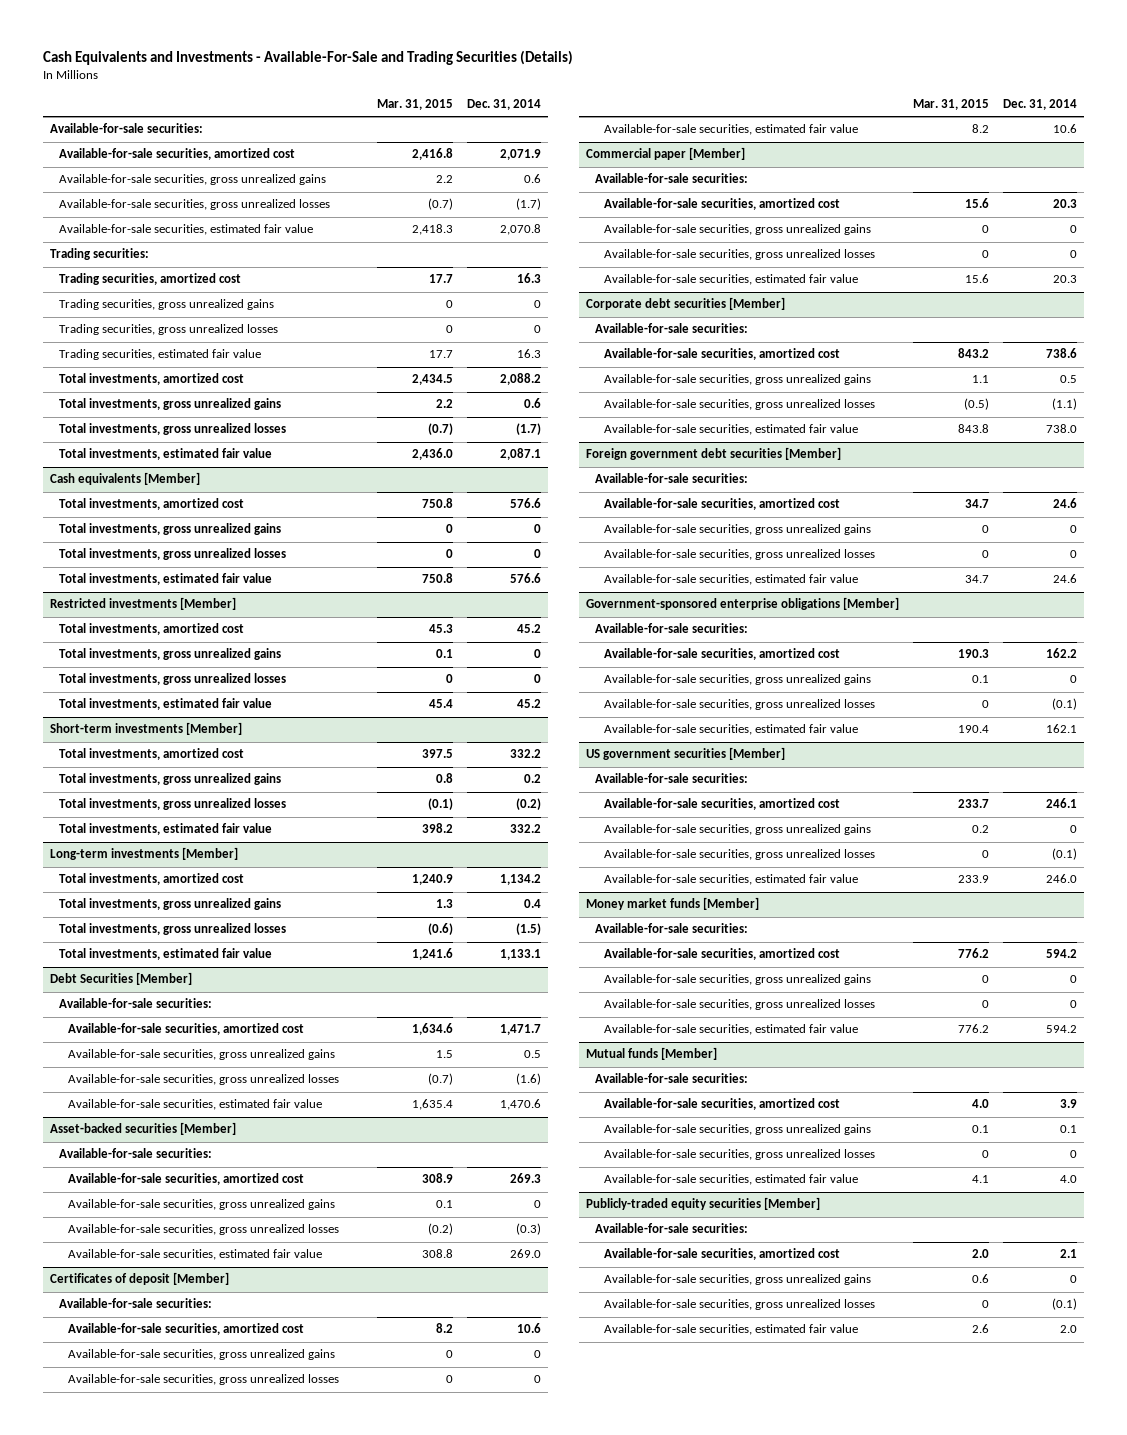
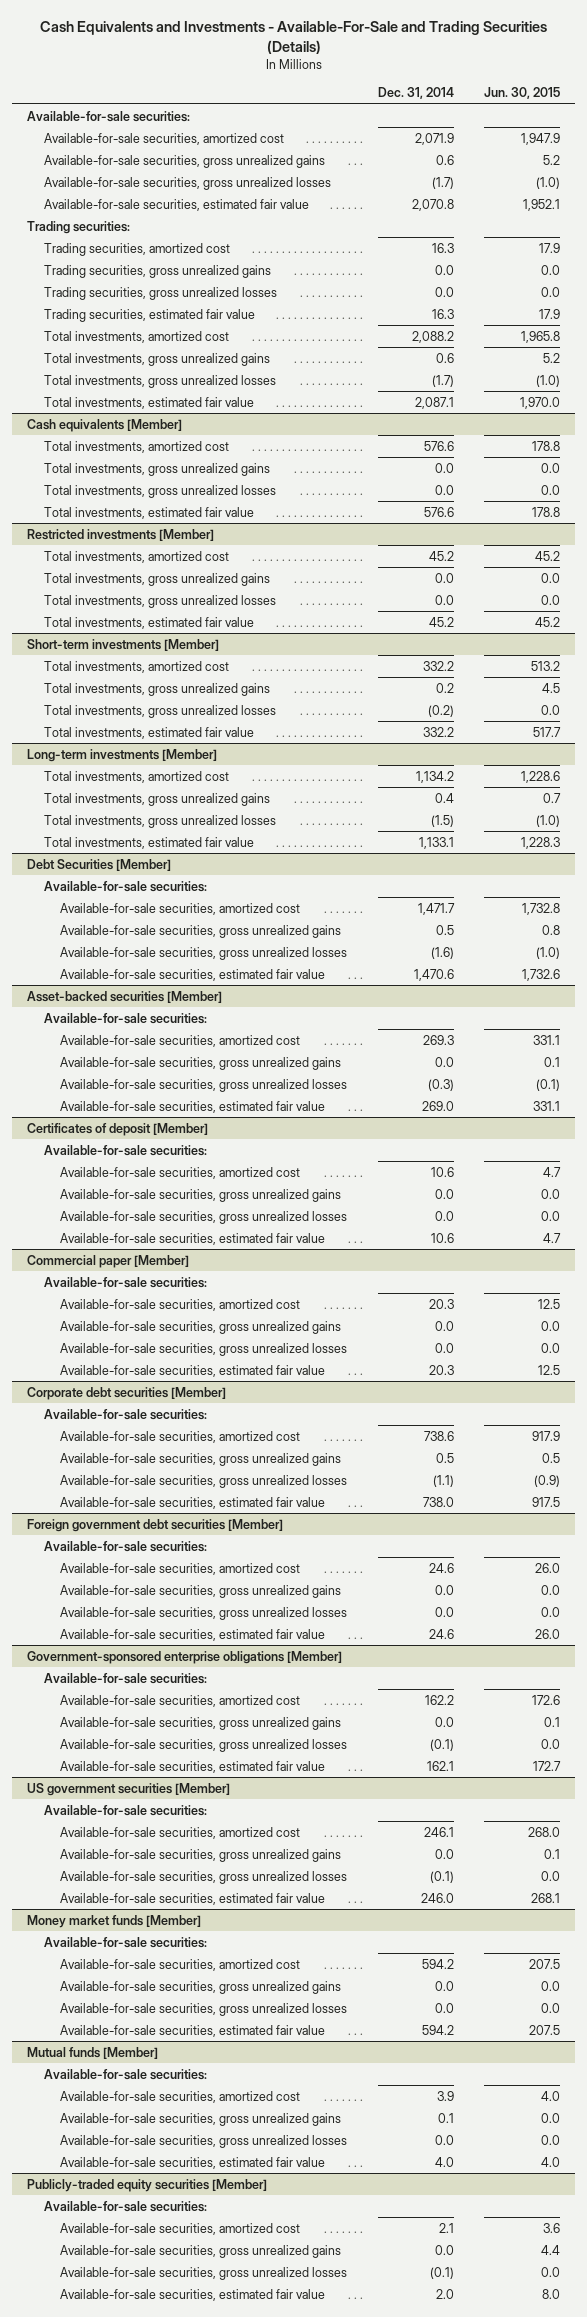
[376,99,453,111] Mar. 31, 2015 -> none
none -> [483,87,560,100] Jun. 30, 2015
[533,300,541,309] 0 -> [434,264,454,275] 0.0
[533,325,541,334] 0 -> [434,286,454,297] 0.0
[533,524,541,534] 0 -> [434,462,454,473] 0.0
[533,549,541,559] 0 -> [434,484,454,495] 0.0
[533,649,541,659] 0 -> [434,572,454,583] 0.0
[533,674,541,684] 0 -> [434,594,454,605] 0.0
[533,1200,541,1209] 0 -> [434,1056,454,1067] 0.0
[533,1350,541,1359] 0 -> [434,1188,454,1199] 0.0
[533,1375,541,1384] 0 -> [434,1210,454,1221] 0.0
[1069,225,1077,234] 0 -> [434,1320,454,1331] 0.0
[1069,250,1077,259] 0 -> [434,1342,454,1353] 0.0
[1069,525,1077,534] 0 -> [434,1584,454,1595] 0.0
[1069,550,1077,559] 0 -> [434,1606,454,1617] 0.0
[1069,675,1077,684] 0 -> [434,1716,454,1727] 0.0
[1069,825,1077,834] 0 -> [434,1848,454,1859] 0.0
[1069,975,1077,984] 0 -> [434,1980,454,1991] 0.0
[1069,1000,1077,1009] 0 -> [434,2002,454,2013] 0.0
[1069,1150,1077,1159] 0 -> [434,2134,454,2145] 0.0
[1069,1275,1077,1284] 0 -> [434,2244,454,2255] 0.0

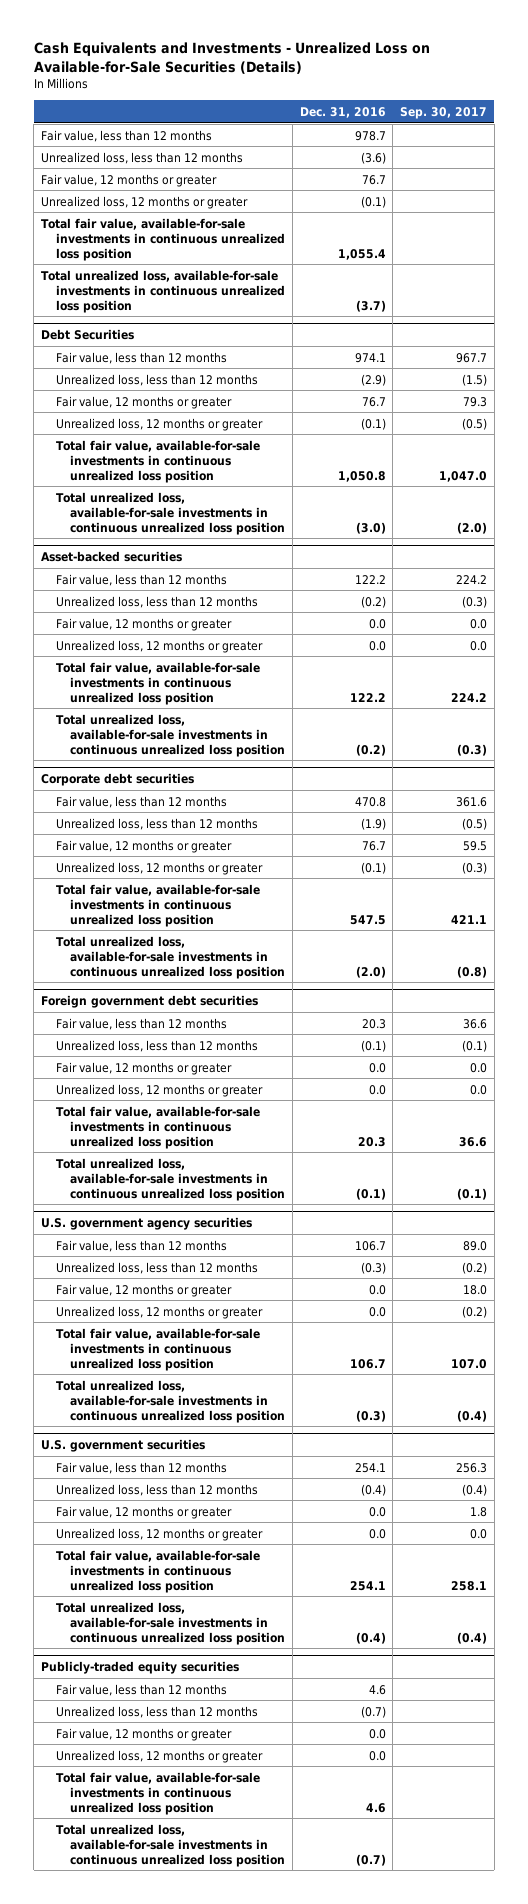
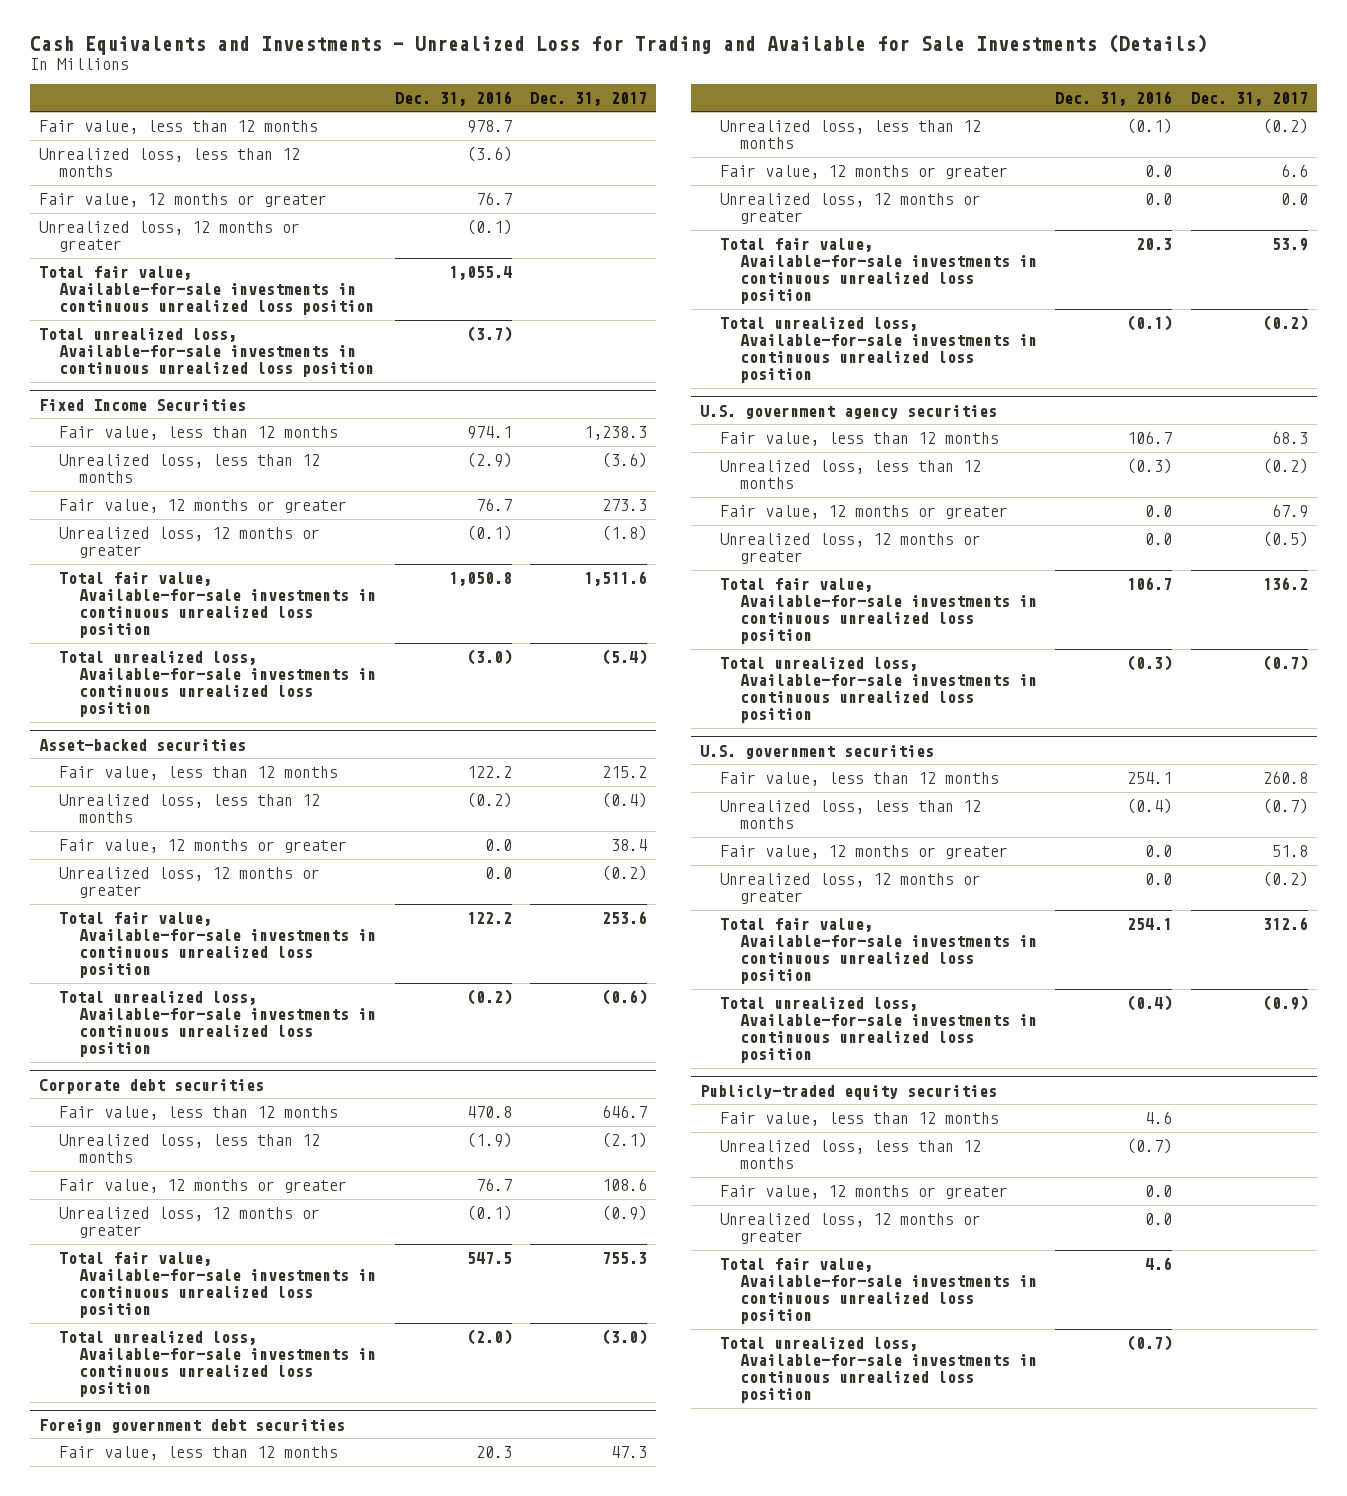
[33,41,430,74] Cash Equivalents and Investments - Unrealized Loss on Available-for-Sale Securities (Details) -> [30,34,1208,56] Cash Equivalents and Investments - Unrealized Loss for Trading and Available for Sale Investments (Details)
[399,106,487,119] Sep. 30, 2017 -> none
none -> [529,91,647,106] Dec. 31, 2017
[41,217,285,261] Total fair value, available-for-sale investments in continuous unrealized loss position -> [39,266,375,316] Total fair value, Available-for-sale investments in continuous unrealized loss position
[41,269,285,313] Total unrealized loss, available-for-sale investments in continuous unrealized loss position -> [39,328,375,378] Total unrealized loss, Available-for-sale investments in continuous unrealized loss position
[41,329,135,341] Debt Securities -> [39,398,247,411] Fixed Income Securities
[55,439,260,483] Total fair value, available-for-sale investments in continuous unrealized loss position -> [59,572,377,639] Total fair value, Available-for-sale investments in continuous unrealized loss position
[55,491,286,535] Total unrealized loss, available-for-sale investments in continuous unrealized loss position -> [59,651,377,718] Total unrealized loss, Available-for-sale investments in continuous unrealized loss position
[55,661,260,705] Total fair value, available-for-sale investments in continuous unrealized loss position -> [59,912,377,979] Total fair value, Available-for-sale investments in continuous unrealized loss position
[55,713,286,757] Total unrealized loss, available-for-sale investments in continuous unrealized loss position -> [59,991,377,1058] Total unrealized loss, Available-for-sale investments in continuous unrealized loss position
[55,883,260,927] Total fair value, available-for-sale investments in continuous unrealized loss position -> [59,1252,377,1319] Total fair value, Available-for-sale investments in continuous unrealized loss position
[55,935,286,979] Total unrealized loss, available-for-sale investments in continuous unrealized loss position -> [59,1331,377,1398] Total unrealized loss, Available-for-sale investments in continuous unrealized loss position
[55,1105,260,1149] Total fair value, available-for-sale investments in continuous unrealized loss position -> [719,238,1037,305] Total fair value, Available-for-sale investments in continuous unrealized loss position
[55,1157,286,1201] Total unrealized loss, available-for-sale investments in continuous unrealized loss position -> [719,317,1037,384] Total unrealized loss, Available-for-sale investments in continuous unrealized loss position
[55,1327,260,1371] Total fair value, available-for-sale investments in continuous unrealized loss position -> [719,578,1037,645] Total fair value, Available-for-sale investments in continuous unrealized loss position
[55,1379,286,1423] Total unrealized loss, available-for-sale investments in continuous unrealized loss position -> [719,657,1037,724] Total unrealized loss, Available-for-sale investments in continuous unrealized loss position
[55,1549,260,1593] Total fair value, available-for-sale investments in continuous unrealized loss position -> [719,918,1037,985] Total fair value, Available-for-sale investments in continuous unrealized loss position
[55,1601,286,1645] Total unrealized loss, available-for-sale investments in continuous unrealized loss position -> [719,997,1037,1064] Total unrealized loss, Available-for-sale investments in continuous unrealized loss position
[55,1771,260,1815] Total fair value, available-for-sale investments in continuous unrealized loss position -> [719,1258,1037,1325] Total fair value, Available-for-sale investments in continuous unrealized loss position
[55,1823,286,1867] Total unrealized loss, available-for-sale investments in continuous unrealized loss position -> [719,1337,1037,1404] Total unrealized loss, Available-for-sale investments in continuous unrealized loss position

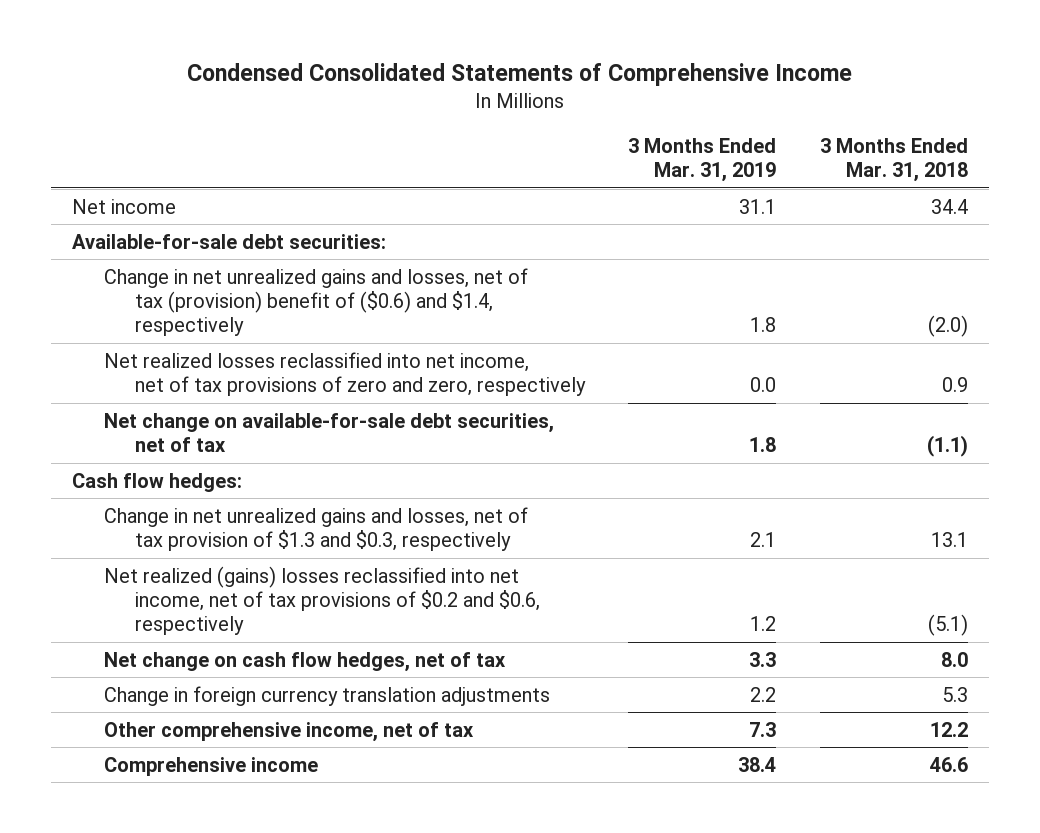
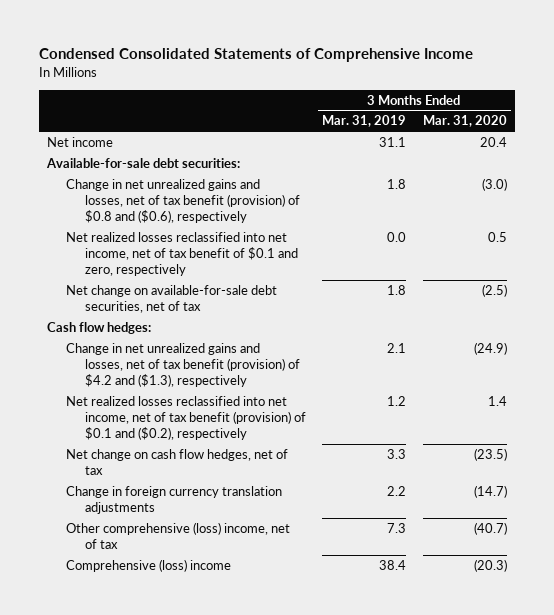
[819,137,968,182] 3 Months Ended Mar. 31, 2018 -> none
none -> [422,115,507,128] Mar. 31, 2020
[103,267,528,337] Change in net unrealized gains and losses, net of tax (provision) benefit of ($0.6) and $1.4, respectively -> [65,179,300,224] Change in net unrealized gains and losses, net of tax benefit (provision) of $0.8 and ($0.6), respectively
[103,351,587,397] Net realized losses reclassified into net income, net of tax provisions of zero and zero, respectively -> [65,232,298,277] Net realized losses reclassified into net income, net of tax benefit of $0.1 and zero, respectively
[103,506,528,552] Change in net unrealized gains and losses, net of tax provision of $1.3 and $0.3, respectively -> [65,343,300,388] Change in net unrealized gains and losses, net of tax benefit (provision) of $4.2 and ($1.3), respectively
[103,565,541,636] Net realized (gains) losses reclassified into net income, net of tax provisions of $0.2 and $0.6, respectively -> [65,396,306,441] Net realized losses reclassified into net income, net of tax benefit (provision) of $0.1 and ($0.2), respectively
[103,721,474,742] Other comprehensive income, net of tax -> [65,522,290,550] Other comprehensive (loss) income, net of tax
[103,756,318,776] Comprehensive income -> [65,559,231,573] Comprehensive (loss) income

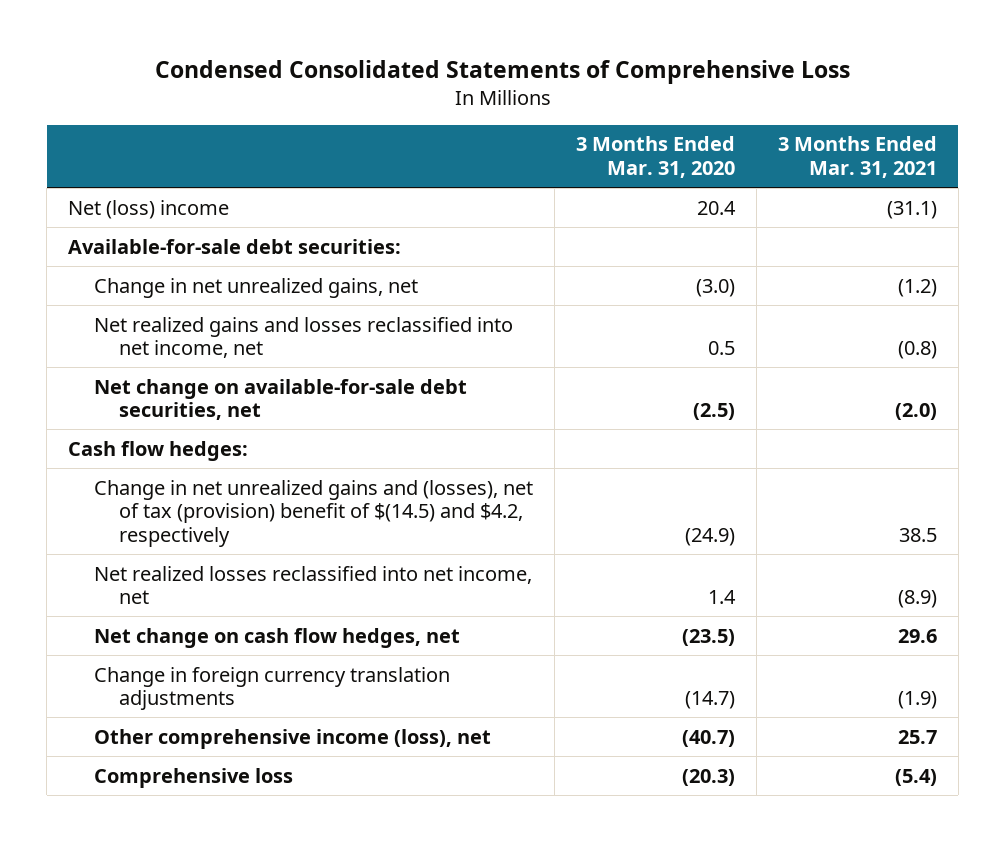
[38,47,473,62] Condensed Consolidated Statements of Comprehensive Income -> [154,59,850,84] Condensed Consolidated Statements of Comprehensive Loss
[322,115,407,128] Mar. 31, 2019 -> none
none -> [777,136,937,178] 3 Months Ended Mar. 31, 2021
[46,137,113,148] Net income -> [68,199,230,219] Net (loss) income
[65,179,300,224] Change in net unrealized gains and losses, net of tax benefit (provision) of $0.8 and ($0.6), respectively -> [93,277,418,298] Change in net unrealized gains, net
[65,232,298,277] Net realized losses reclassified into net income, net of tax benefit of $0.1 and zero, respectively -> [93,316,513,359] Net realized gains and losses reclassified into net income, net
[65,285,277,314] Net change on available-for-sale debt securities, net of tax -> [93,378,467,421] Net change on available-for-sale debt securities, net
[65,343,300,388] Change in net unrealized gains and losses, net of tax benefit (provision) of $4.2 and ($1.3), respectively -> [93,479,533,547] Change in net unrealized gains and (losses), net of tax (provision) benefit of $(14.5) and $4.2, respectively
[65,396,306,441] Net realized losses reclassified into net income, net of tax benefit (provision) of $0.1 and ($0.2), respectively -> [93,565,532,605] Net realized losses reclassified into net income, net
[65,449,288,476] Net change on cash flow hedges, net of tax -> [93,627,460,648] Net change on cash flow hedges, net
[65,522,290,550] Other comprehensive (loss) income, net of tax -> [93,728,491,749] Other comprehensive income (loss), net
[65,559,231,573] Comprehensive (loss) income -> [93,767,293,788] Comprehensive loss

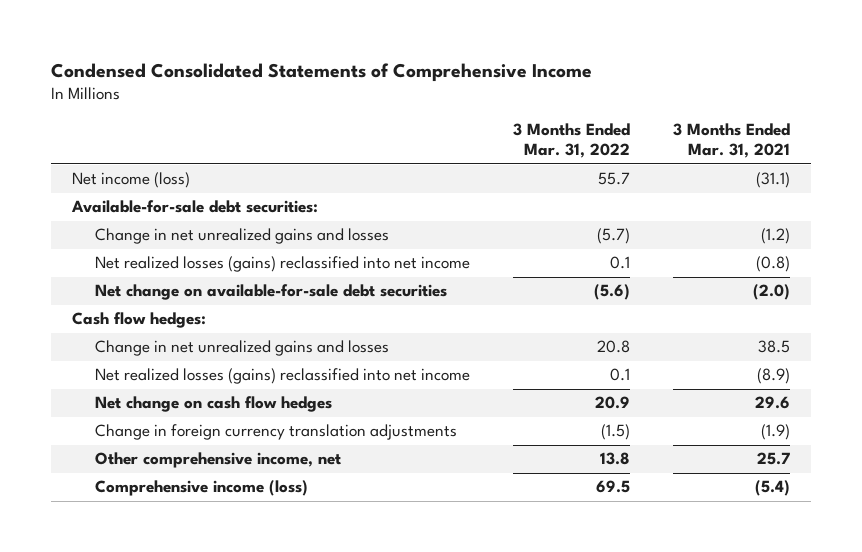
[154,59,850,84] Condensed Consolidated Statements of Comprehensive Loss -> [50,62,592,82] Condensed Consolidated Statements of Comprehensive Income
[575,136,735,178] 3 Months Ended Mar. 31, 2020 -> none
none -> [512,123,630,159] 3 Months Ended Mar. 31, 2022
[68,199,230,219] Net (loss) income -> [72,172,191,189] Net income (loss)
[93,277,418,298] Change in net unrealized gains, net -> [94,228,389,245] Change in net unrealized gains and losses
[93,316,513,359] Net realized gains and losses reclassified into net income, net -> [94,256,470,273] Net realized losses (gains) reclassified into net income
[93,378,467,421] Net change on available-for-sale debt securities, net -> [94,284,447,301] Net change on available-for-sale debt securities
[93,479,533,547] Change in net unrealized gains and (losses), net of tax (provision) benefit of $(14.5) and $4.2, respectively -> [94,340,389,357] Change in net unrealized gains and losses
[93,565,532,605] Net realized losses reclassified into net income, net -> [94,368,470,385] Net realized losses (gains) reclassified into net income
[93,627,460,648] Net change on cash flow hedges, net -> [94,396,332,413] Net change on cash flow hedges
[93,728,491,749] Other comprehensive income (loss), net -> [94,452,341,469] Other comprehensive income, net
[93,767,293,788] Comprehensive loss -> [94,480,308,497] Comprehensive income (loss)

